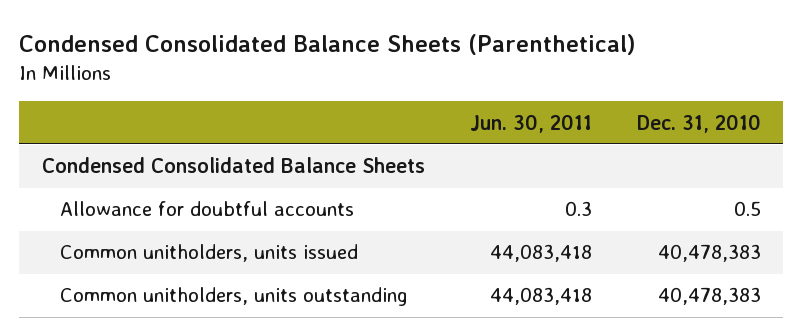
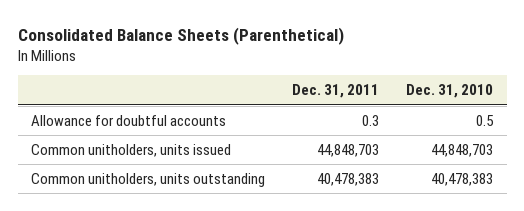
[19,33,637,55] Condensed Consolidated Balance Sheets (Parenthetical) -> [17,26,344,45] Consolidated Balance Sheets (Parenthetical)
[469,113,592,133] Jun. 30, 2011 -> none
none -> [292,84,380,99] Dec. 31, 2011
[41,157,425,174] Condensed Consolidated Balance Sheets -> none
[657,244,761,263] 40,478,383 -> [431,143,494,157] 44,848,703

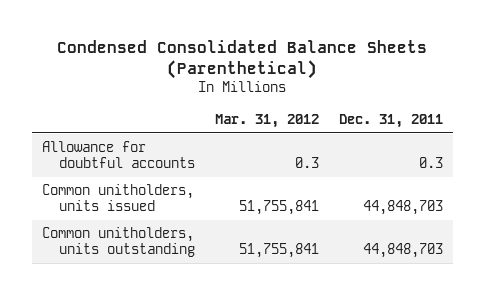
[17,26,344,45] Consolidated Balance Sheets (Parenthetical) -> [57,39,428,79] Condensed Consolidated Balance Sheets (Parenthetical)
[406,84,494,99] Dec. 31, 2010 -> none
none -> [214,113,319,128] Mar. 31, 2012
[317,172,380,186] 40,478,383 -> [362,243,443,259] 44,848,703

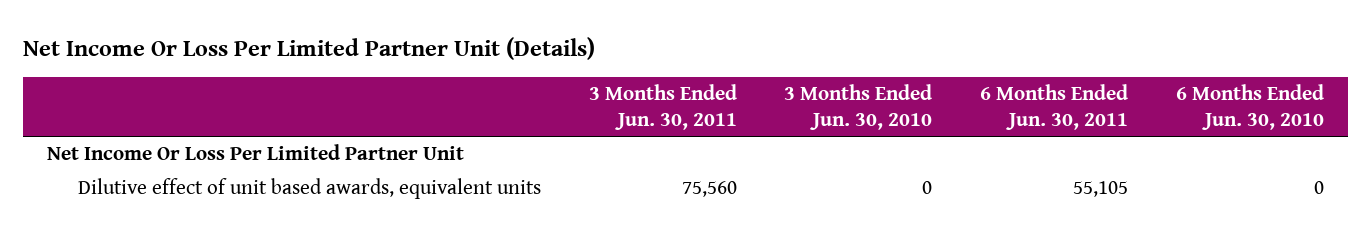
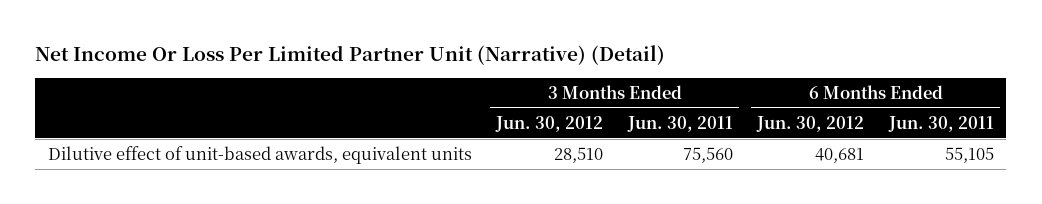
[23,36,596,60] Net Income Or Loss Per Limited Partner Unit (Details) -> [35,45,666,66] Net Income Or Loss Per Limited Partner Unit (Narrative) (Detail)
[784,84,933,131] 3 Months Ended Jun. 30, 2010 -> none
[1176,84,1325,131] 6 Months Ended Jun. 30, 2010 -> none
none -> [495,115,604,132] Jun. 30, 2012
none -> [756,115,865,132] Jun. 30, 2012
[47,144,465,161] Net Income Or Loss Per Limited Partner Unit -> none
[77,178,541,200] Dilutive effect of unit based awards, equivalent units -> [47,146,472,165] Dilutive effect of unit-based awards, equivalent units

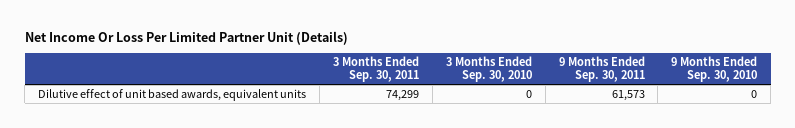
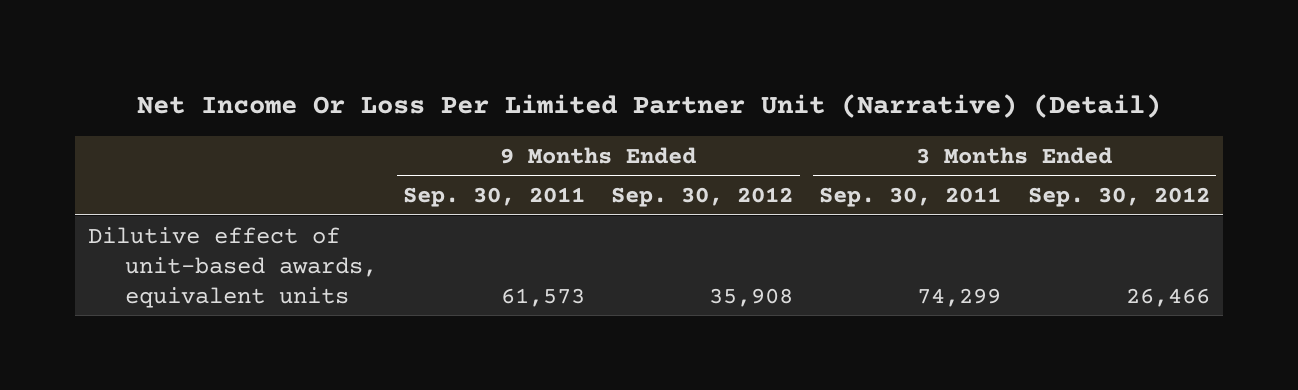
[24,30,348,45] Net Income Or Loss Per Limited Partner Unit (Details) -> [137,93,1162,118] Net Income Or Loss Per Limited Partner Unit (Narrative) (Detail)
[445,55,532,83] 3 Months Ended Sep. 30, 2010 -> none
[671,55,758,83] 9 Months Ended Sep. 30, 2010 -> none
none -> [611,187,794,208] Sep. 30, 2012
none -> [1027,187,1210,208] Sep. 30, 2012
[38,88,307,101] Dilutive effect of unit based awards, equivalent units -> [88,226,377,308] Dilutive effect of unit-based awards, equivalent units

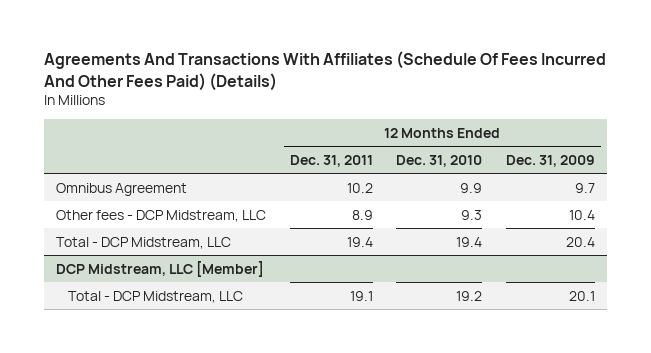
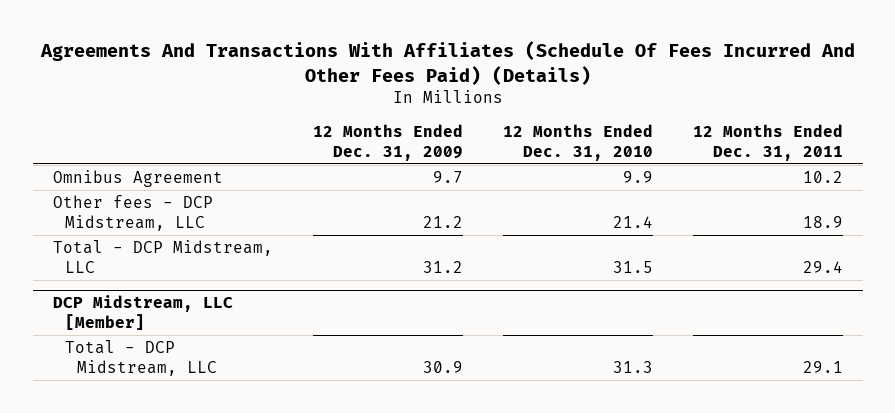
[351,209,373,220] 8.9 -> [802,216,843,229] 18.9
[461,209,483,220] 9.3 -> [612,216,653,229] 21.4
[568,209,595,220] 10.4 -> [422,216,463,229] 21.2
[346,236,373,247] 19.4 -> [802,261,843,274] 29.4
[456,236,483,247] 19.4 -> [612,261,653,274] 31.5
[565,236,595,247] 20.4 -> [422,261,463,274] 31.2
[349,290,373,301] 19.1 -> [802,361,843,374] 29.1
[456,290,483,301] 19.2 -> [612,361,653,374] 31.3
[568,290,595,301] 20.1 -> [422,361,463,374] 30.9

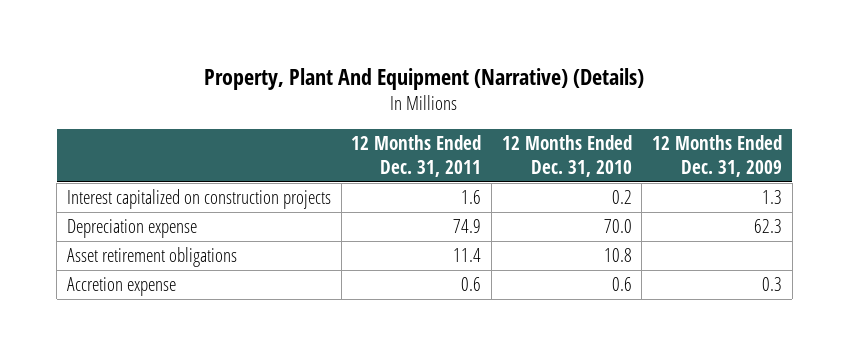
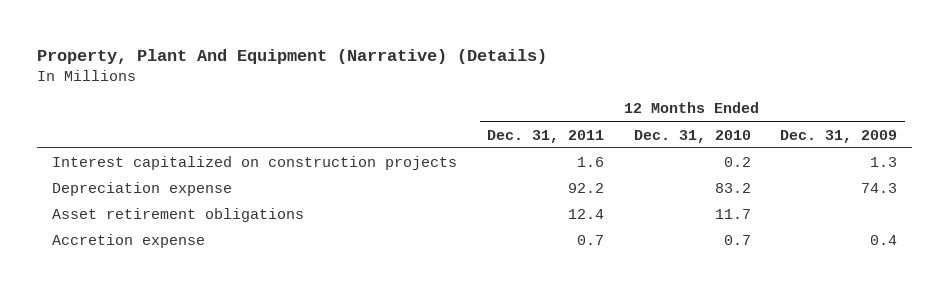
[453,218,482,233] 74.9 -> [568,183,605,194] 92.2
[603,218,632,233] 70.0 -> [714,183,751,194] 83.2
[754,218,783,233] 62.3 -> [861,183,898,194] 74.3
[453,247,482,262] 11.4 -> [568,209,605,220] 12.4
[603,247,632,262] 10.8 -> [714,209,751,220] 11.7
[461,276,482,291] 0.6 -> [577,235,605,246] 0.7
[611,276,632,291] 0.6 -> [723,235,751,246] 0.7
[762,276,783,291] 0.3 -> [870,235,898,246] 0.4

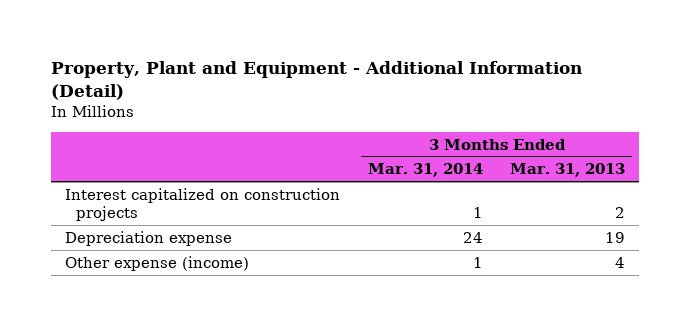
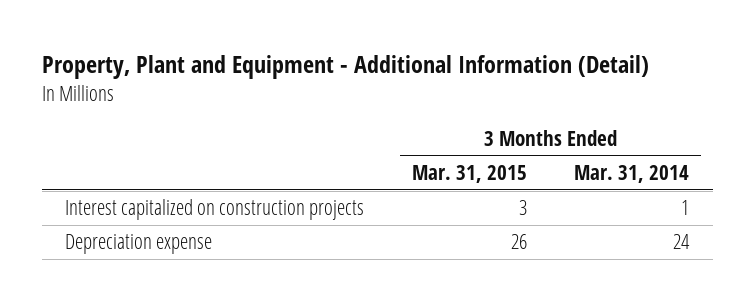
[510,163,626,178] Mar. 31, 2013 -> none
none -> [411,164,527,183] Mar. 31, 2015
[65,255,250,271] Other expense (income) -> none

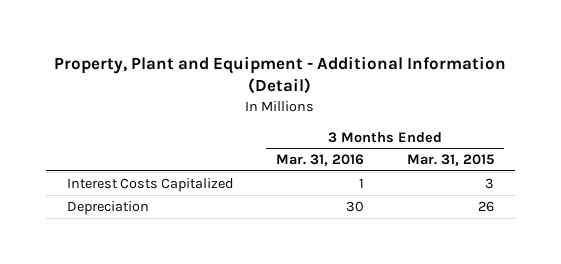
[574,164,690,183] Mar. 31, 2014 -> none
none -> [276,154,365,167] Mar. 31, 2016
[65,199,365,221] Interest capitalized on construction projects -> [67,177,235,192] Interest Costs Capitalized
[65,234,213,255] Depreciation expense -> [67,200,150,215] Depreciation

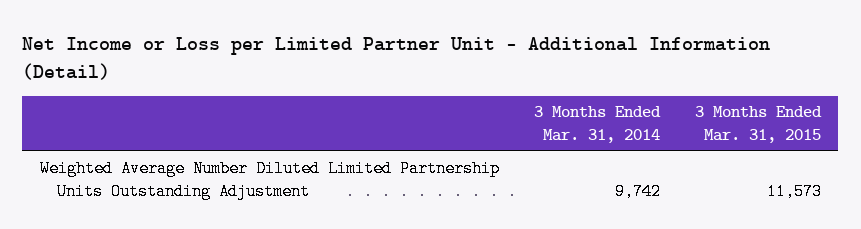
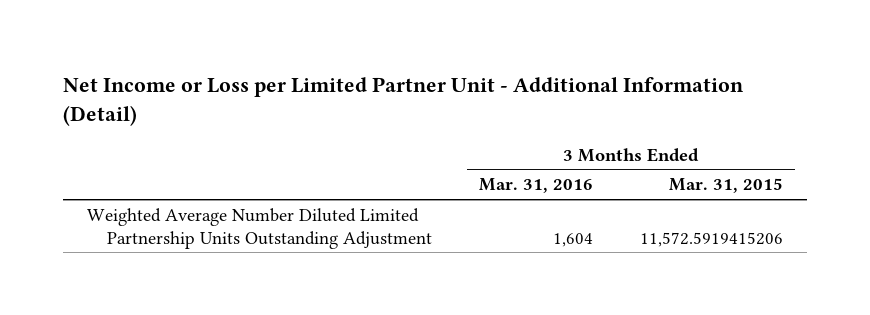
[533,106,661,144] 3 Months Ended Mar. 31, 2014 -> none
none -> [478,178,593,194] Mar. 31, 2016
[766,183,822,201] 11,573 -> [640,231,784,247] 11,572.5919415206

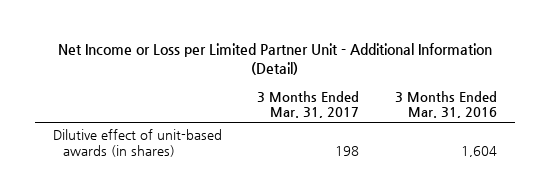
[669,178,784,194] Mar. 31, 2015 -> none
none -> [257,90,360,119] 3 Months Ended Mar. 31, 2017
[86,207,432,249] Weighted Average Number Diluted Limited Partnership Units Outstanding Adjustment -> [52,129,222,157] Dilutive effect of unit-based awards (in shares)

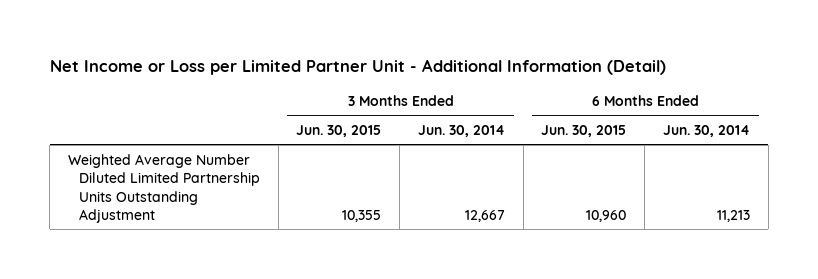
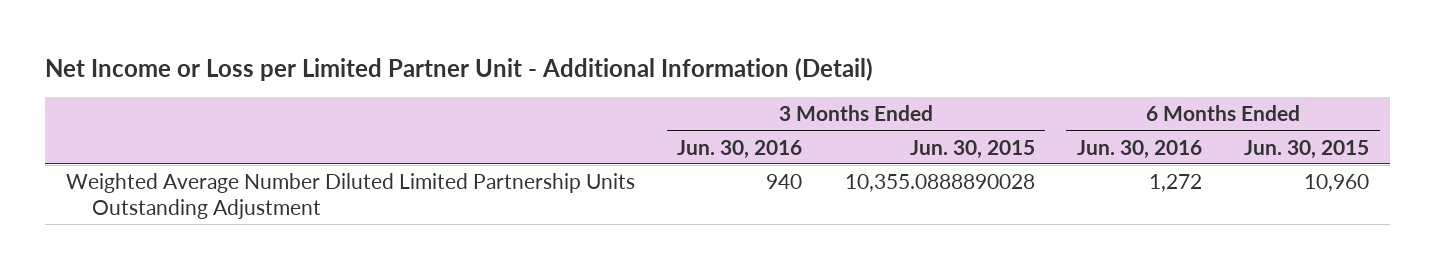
[417,124,505,137] Jun. 30, 2014 -> none
[662,124,750,137] Jun. 30, 2014 -> none
none -> [677,139,803,159] Jun. 30, 2016
none -> [1076,139,1202,159] Jun. 30, 2016
[342,210,382,223] 10,355 -> [844,173,1035,192] 10,355.0888890028

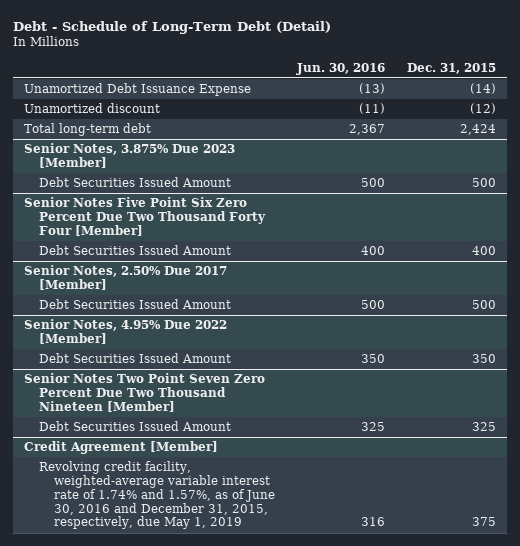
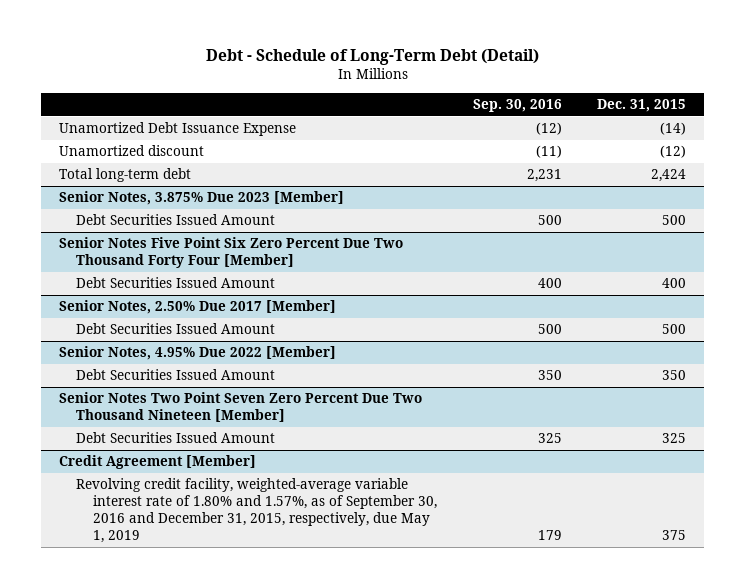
[295,62,385,75] Jun. 30, 2016 -> none
none -> [472,98,562,112] Sep. 30, 2016
[39,461,275,530] Revolving credit facility, weighted-average variable interest rate of 1.74% and 1.57%, as of June 30, 2016 and December 31, 2015, respectively, due May 1, 2019 -> [75,478,437,544] Revolving credit facility, weighted-average variable interest rate of 1.80% and 1.57%, as of September 30, 2016 and December 31, 2015, respectively, due May 1, 2019

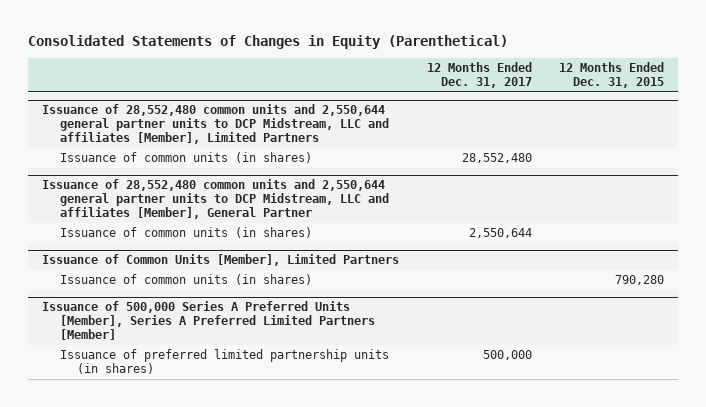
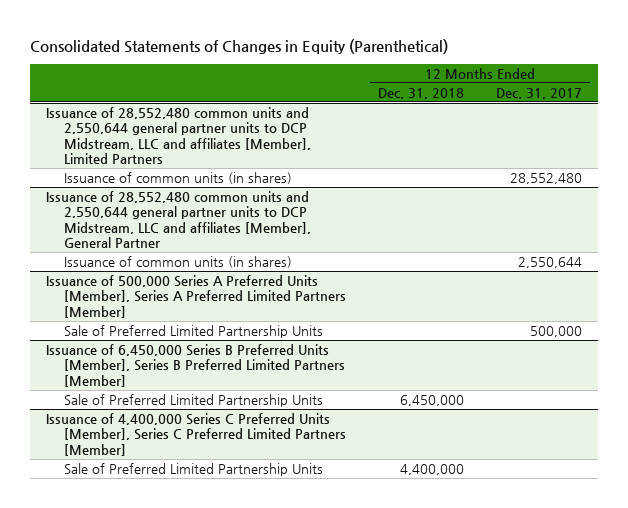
[559,62,665,89] 12 Months Ended Dec. 31, 2015 -> none
none -> [378,87,465,99] Dec. 31, 2018
[41,254,399,267] Issuance of Common Units [Member], Limited Partners -> none
[59,274,312,286] Issuance of common units (in shares) -> none
[59,349,389,375] Issuance of preferred limited partnership units (in shares) -> [64,325,324,339] Sale of Preferred Limited Partnership Units
none -> [46,344,346,387] Issuance of 6,450,000 Series B Preferred Units [Member], Series B Preferred Limited Partners [Member]
none -> [64,394,324,408] Sale of Preferred Limited Partnership Units
none -> [46,413,347,456] Issuance of 4,400,000 Series C Preferred Units [Member], Series C Preferred Limited Partners [Member]
none -> [64,463,324,477] Sale of Preferred Limited Partnership Units

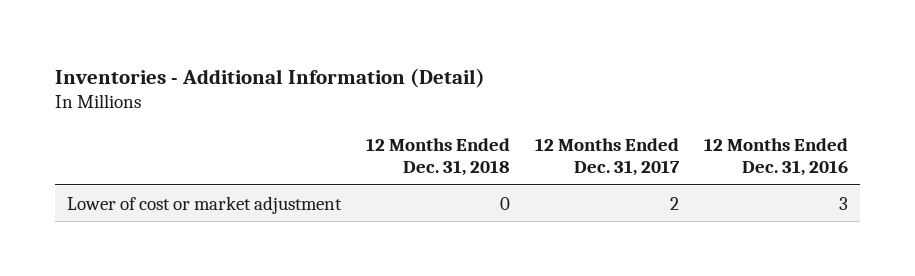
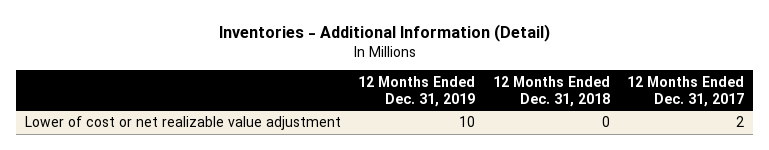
[703,137,848,177] 12 Months Ended Dec. 31, 2016 -> none
none -> [358,75,476,107] 12 Months Ended Dec. 31, 2019
[67,195,343,214] Lower of cost or market adjustment -> [24,116,341,131] Lower of cost or net realizable value adjustment

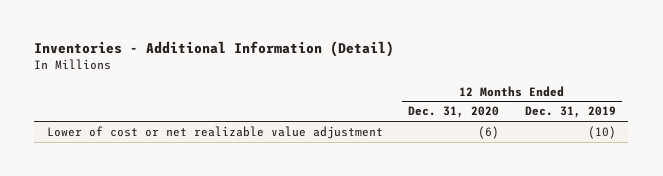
[492,75,610,107] 12 Months Ended Dec. 31, 2018 -> none
[627,75,745,107] 12 Months Ended Dec. 31, 2017 -> none
none -> [408,106,500,119] Dec. 31, 2020
[459,116,476,128] 10 -> [587,126,616,140] (10)

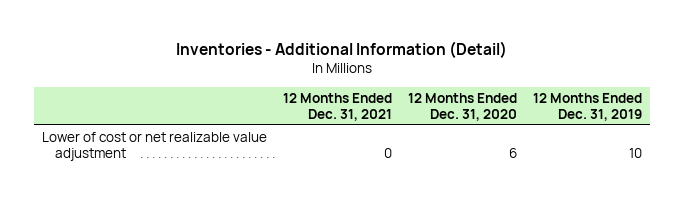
none -> [282,92,392,121] 12 Months Ended Dec. 31, 2021
[478,126,500,140] (6) -> [509,147,518,158] 6
[587,126,616,140] (10) -> [629,147,643,158] 10

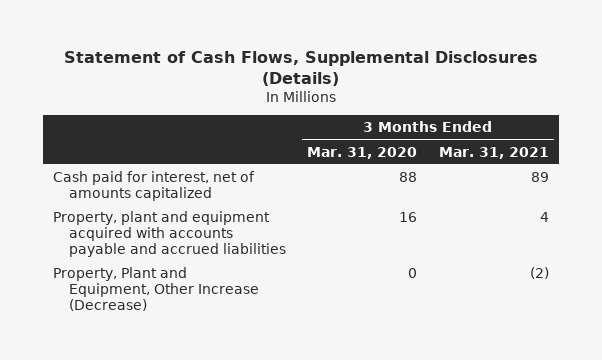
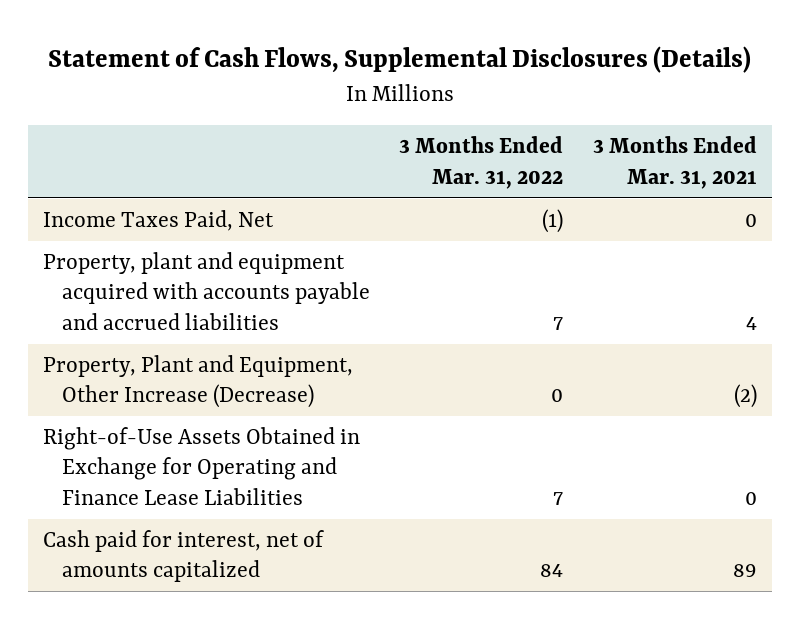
[307,146,418,159] Mar. 31, 2020 -> none
none -> [399,136,564,189] 3 Months Ended Mar. 31, 2022
none -> [43,209,275,231] Income Taxes Paid, Net
none -> [43,426,361,505] Right-of-Use Assets Obtained in Exchange for Operating and Finance Lease Liabilities
[53,170,256,202] Cash paid for interest, net of amounts capitalized -> [43,529,325,583] Cash paid for interest, net of amounts capitalized

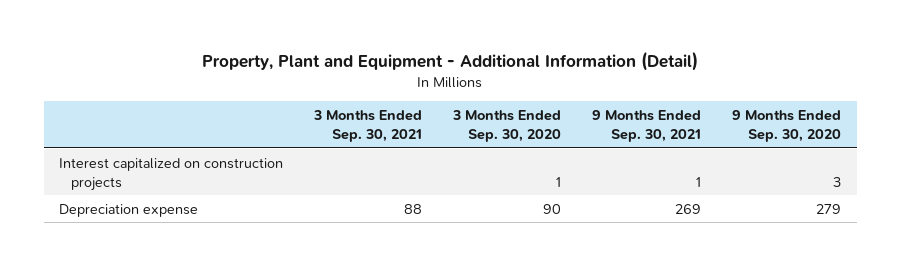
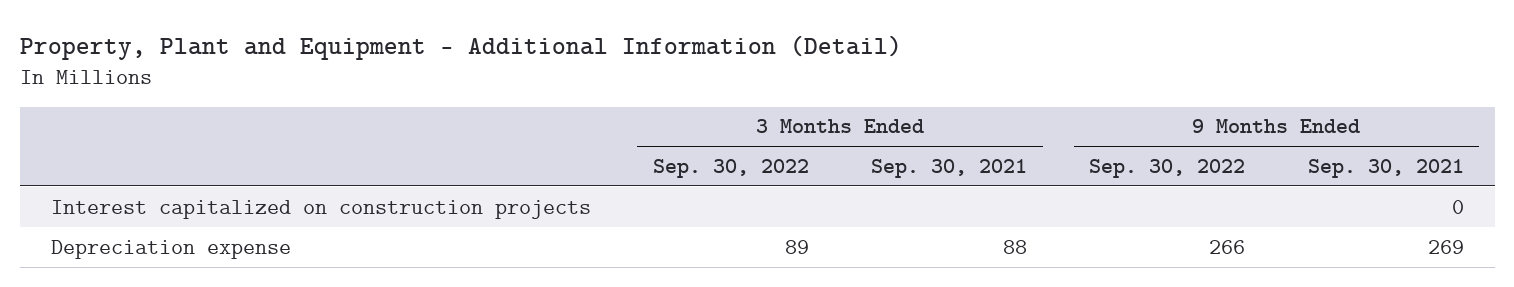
[452,110,562,142] 3 Months Ended Sep. 30, 2020 -> none
[732,110,842,142] 9 Months Ended Sep. 30, 2020 -> none
none -> [653,158,810,178] Sep. 30, 2022
none -> [1089,158,1246,178] Sep. 30, 2022
[696,176,702,187] 1 -> [1451,199,1464,214] 0

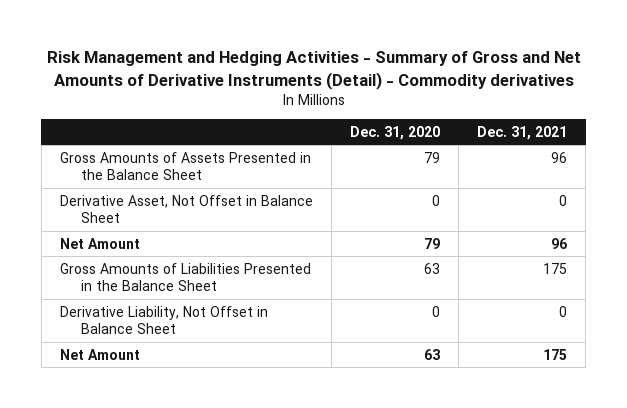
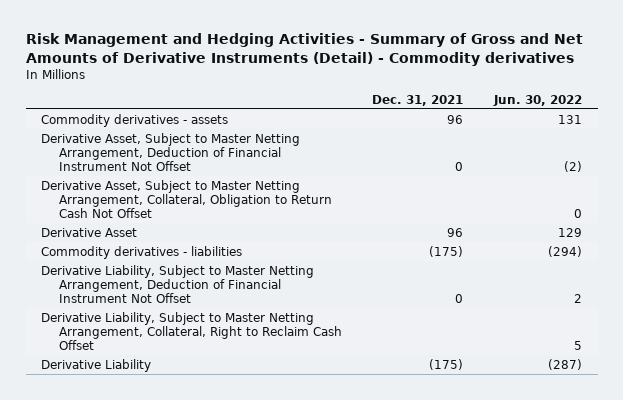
[350,125,441,140] Dec. 31, 2020 -> none
none -> [493,94,583,106] Jun. 30, 2022
[60,262,312,292] Gross Amounts of Liabilities Presented in the Balance Sheet -> none
[60,348,141,360] Net Amount -> none
[60,151,312,181] Gross Amounts of Assets Presented in the Balance Sheet -> [41,113,229,127] Commodity derivatives - assets
[60,194,314,224] Derivative Asset, Not Offset in Balance Sheet -> [41,132,301,172] Derivative Asset, Subject to Master Netting Arrangement, Deduction of Financial Instrument Not Offset
none -> [41,179,332,219] Derivative Asset, Subject to Master Netting Arrangement, Collateral, Obligation to Return Cash Not Offset
[60,237,141,249] Net Amount -> [41,227,138,237] Derivative Asset
none -> [41,245,243,259] Commodity derivatives - liabilities
[60,305,269,335] Derivative Liability, Not Offset in Balance Sheet -> [41,264,315,304] Derivative Liability, Subject to Master Netting Arrangement, Deduction of Financial Instrument Not Offset
none -> [41,311,342,351] Derivative Liability, Subject to Master Netting Arrangement, Collateral, Right to Reclaim Cash Offset
none -> [41,358,152,372] Derivative Liability

